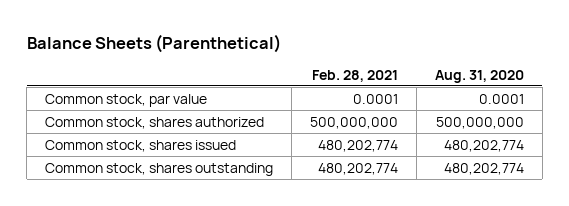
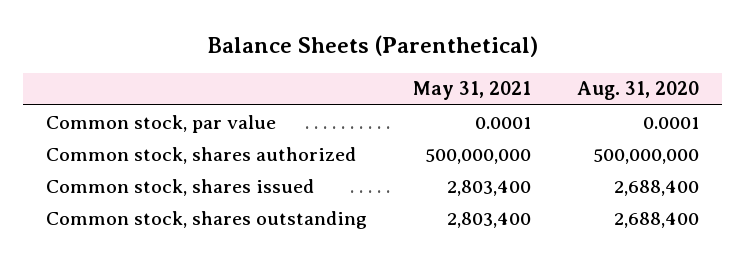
[312,69,399,82] Feb. 28, 2021 -> none
none -> [413,81,532,101] May 31, 2021
[443,139,524,152] 480,202,774 -> [614,179,700,196] 2,688,400
[443,162,524,175] 480,202,774 -> [614,211,700,228] 2,688,400

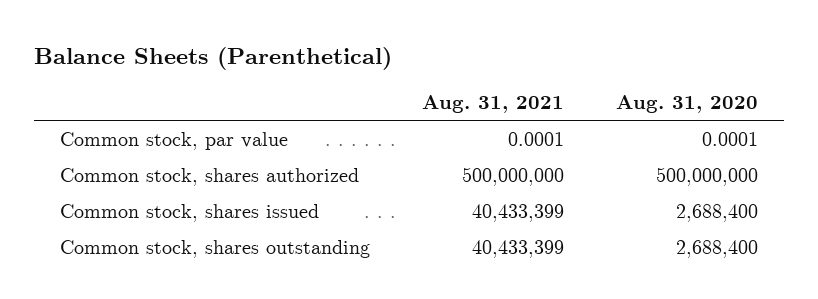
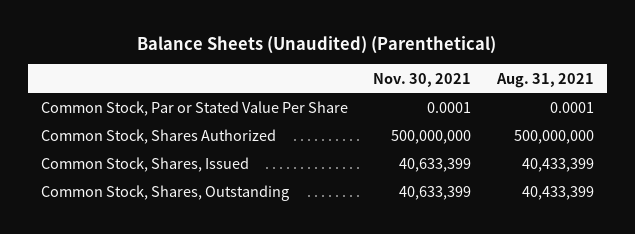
[34,47,393,71] Balance Sheets (Parenthetical) -> [137,35,497,54] Balance Sheets (Unaudited) (Parenthetical)
[616,94,759,113] Aug. 31, 2020 -> none
none -> [373,72,472,87] Nov. 30, 2021
[60,131,289,150] Common stock, par value -> [40,101,348,117] Common Stock, Par or Stated Value Per Share
[60,167,360,186] Common stock, shares authorized -> [40,129,276,145] Common Stock, Shares Authorized
[60,203,320,222] Common stock, shares issued -> [40,157,249,173] Common Stock, Shares, Issued
[60,239,371,258] Common stock, shares outstanding -> [40,185,289,202] Common Stock, Shares, Outstanding

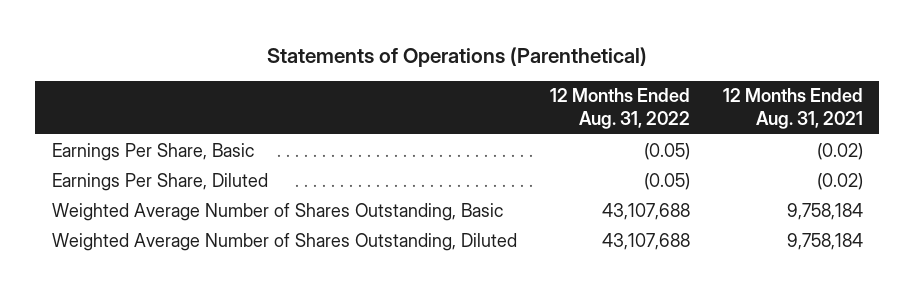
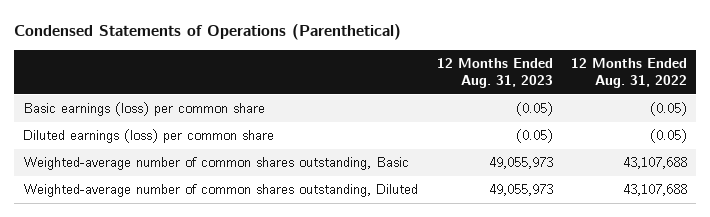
[267,46,648,67] Statements of Operations (Parenthetical) -> [13,23,401,40] Condensed Statements of Operations (Parenthetical)
[722,88,863,129] 12 Months Ended Aug. 31, 2021 -> none
none -> [436,58,553,89] 12 Months Ended Aug. 31, 2023
[51,142,254,161] Earnings Per Share, Basic -> [23,102,266,117] Basic earnings (loss) per common share
[51,172,268,191] Earnings Per Share, Diluted -> [23,129,275,144] Diluted earnings (loss) per common share
[51,202,503,221] Weighted Average Number of Shares Outstanding, Basic -> [23,157,410,171] Weighted-average number of common shares outstanding, Basic
[51,232,517,251] Weighted Average Number of Shares Outstanding, Diluted -> [23,184,419,198] Weighted-average number of common shares outstanding, Diluted

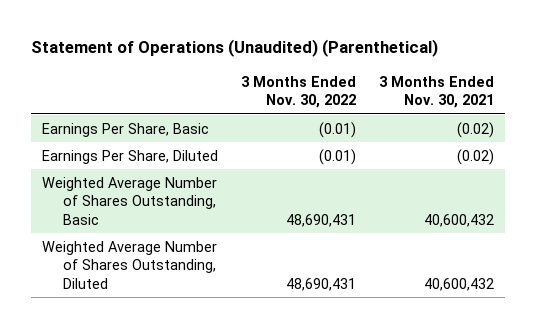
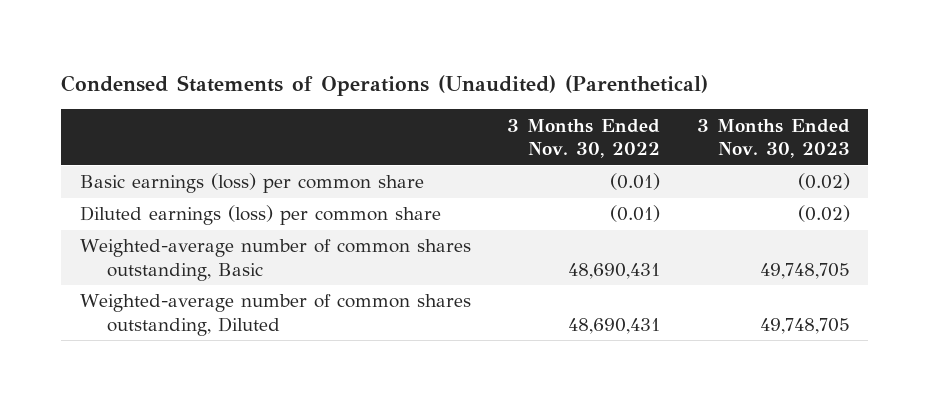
[30,39,438,58] Statement of Operations (Unaudited) (Parenthetical) -> [61,74,709,96] Condensed Statements of Operations (Unaudited) (Parenthetical)
[378,75,494,109] 3 Months Ended Nov. 30, 2021 -> none
none -> [696,118,850,159] 3 Months Ended Nov. 30, 2023
[42,122,210,137] Earnings Per Share, Basic -> [79,173,424,194] Basic earnings (loss) per common share
[42,149,219,164] Earnings Per Share, Diluted -> [79,205,441,226] Diluted earnings (loss) per common share
[42,176,218,225] Weighted Average Number of Shares Outstanding, Basic -> [79,239,471,281] Weighted-average number of common shares outstanding, Basic
[42,240,218,289] Weighted Average Number of Shares Outstanding, Diluted -> [79,294,471,336] Weighted-average number of common shares outstanding, Diluted

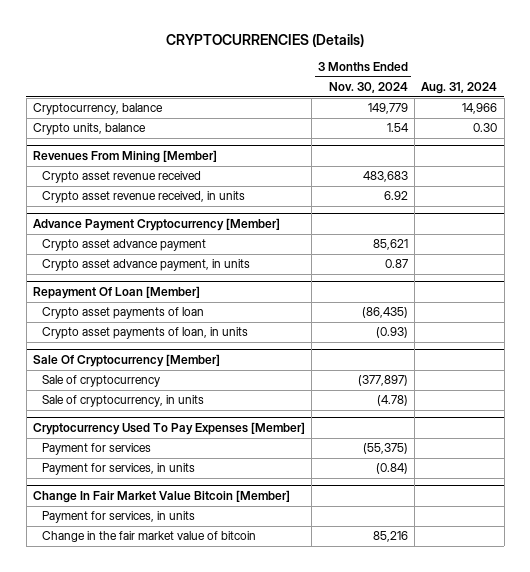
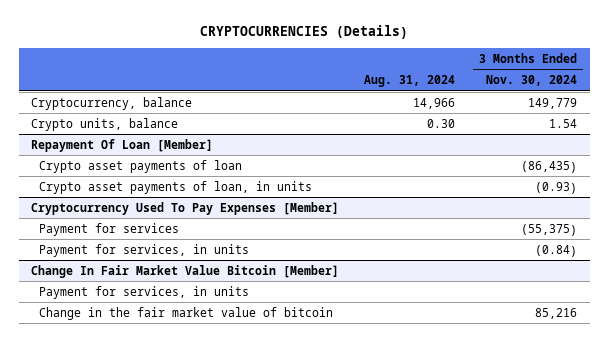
[32,150,217,164] Revenues From Mining [Member] -> none
[42,171,202,184] Crypto asset revenue received -> none
[42,191,246,204] Crypto asset revenue received, in units -> none
[32,218,280,232] Advance Payment Cryptocurrency [Member] -> none
[42,239,207,252] Crypto asset advance payment -> none
[42,259,251,272] Crypto asset advance payment, in units -> none
[32,354,220,368] Sale Of Cryptocurrency [Member] -> none
[42,375,161,388] Sale of cryptocurrency -> none
[42,395,205,408] Sale of cryptocurrency, in units -> none

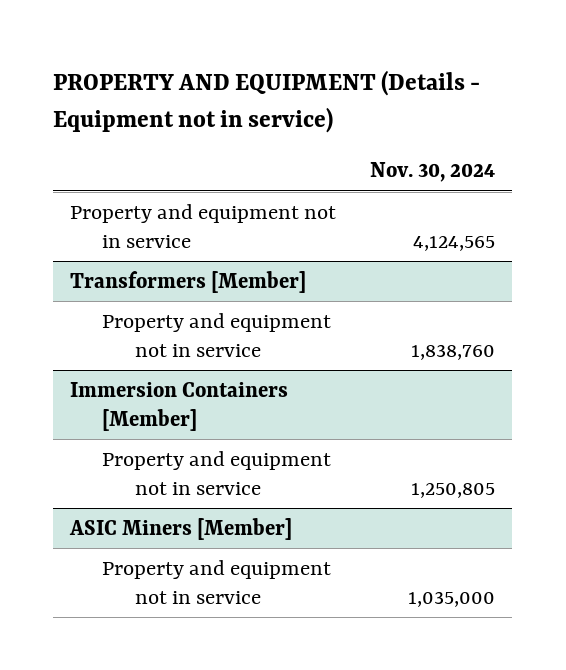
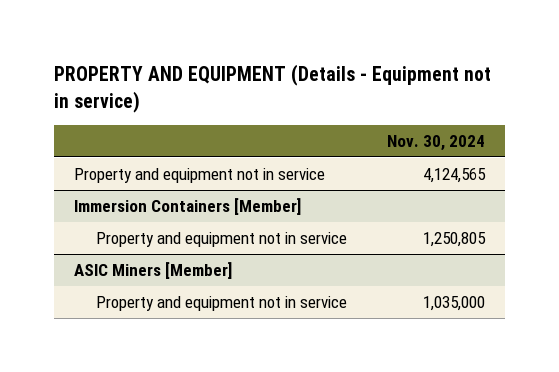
[70,270,307,293] Transformers [Member] -> none
[102,312,332,357] Property and equipment not in service -> none

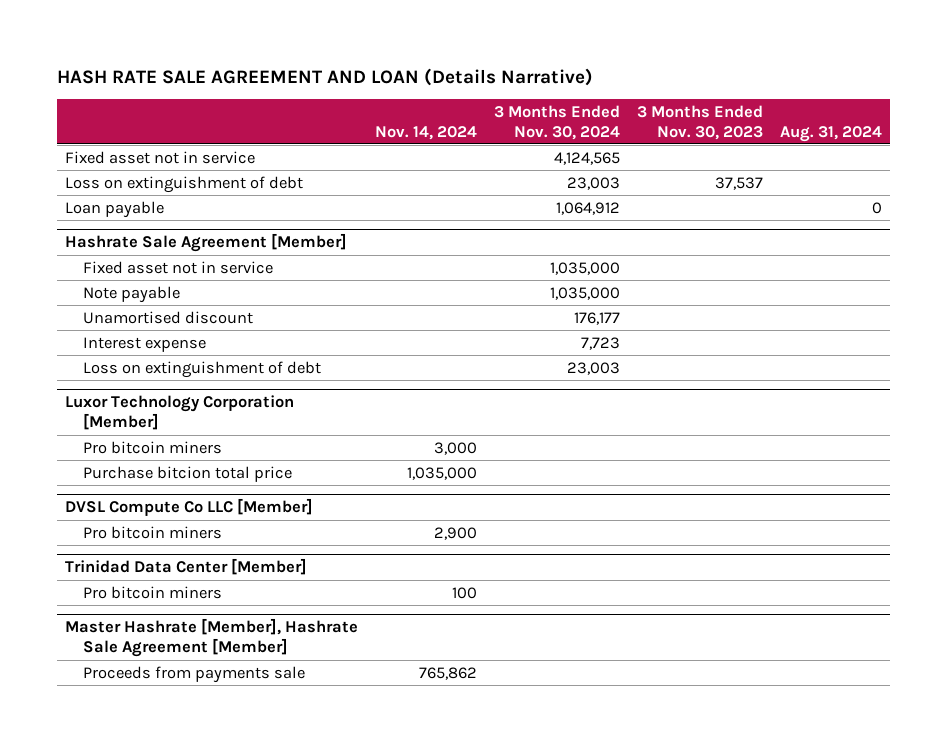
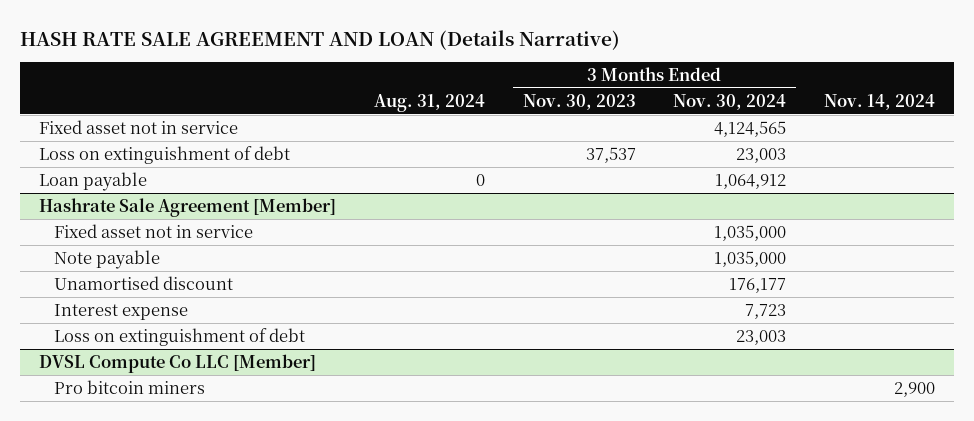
[65,395,295,431] Luxor Technology Corporation [Member] -> none
[83,440,223,454] Pro bitcoin miners -> none
[83,465,293,482] Purchase bitcion total price -> none
[65,558,308,576] Trinidad Data Center [Member] -> none
[83,585,223,599] Pro bitcoin miners -> none
[65,618,359,658] Master Hashrate [Member], Hashrate Sale Agreement [Member] -> none
[83,665,306,683] Proceeds from payments sale -> none

